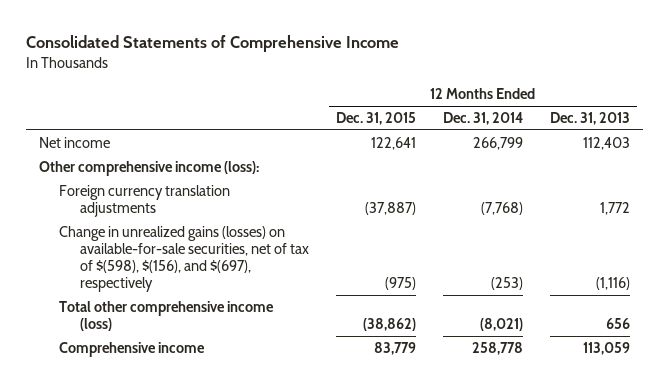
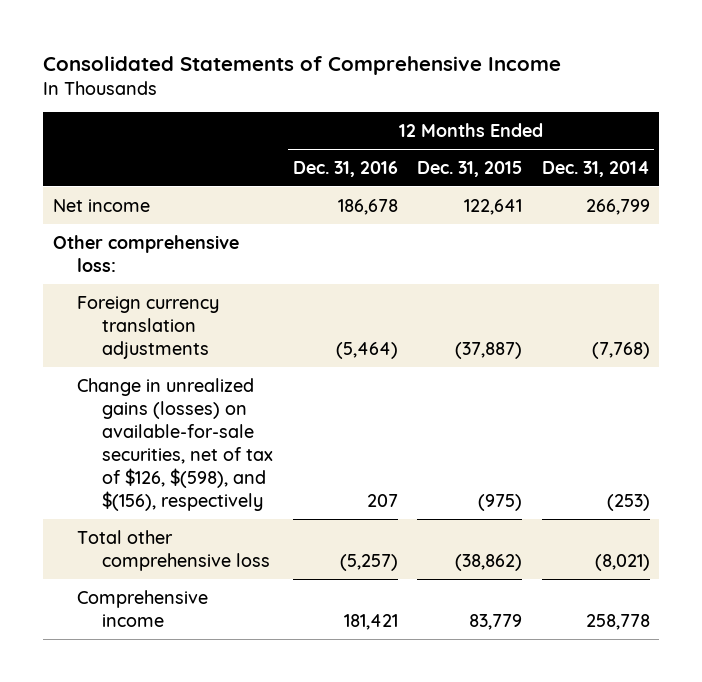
[549,111,630,125] Dec. 31, 2013 -> none
none -> [292,160,398,177] Dec. 31, 2016
[39,160,260,176] Other comprehensive income (loss): -> [52,234,239,272] Other comprehensive loss:
[59,225,309,292] Change in unrealized gains (losses) on available-for-sale securities, net of tax of $(598), $(156), and $(697), respectively -> [77,377,274,511] Change in unrealized gains (losses) on available-for-sale securities, net of tax of $126, $(598), and $(156), respectively
[59,300,275,331] Total other comprehensive income (loss) -> [77,529,271,571] Total other comprehensive loss

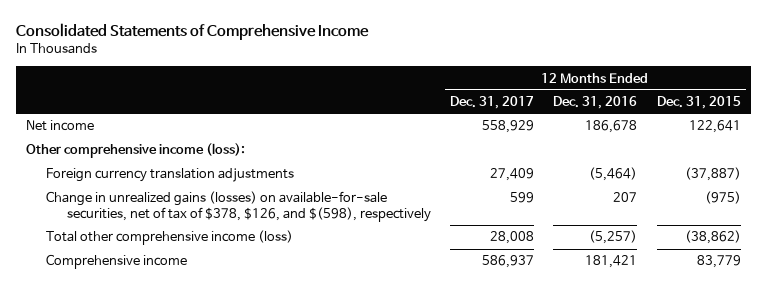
[541,160,650,177] Dec. 31, 2014 -> none
none -> [450,96,535,110] Dec. 31, 2017
[52,234,239,272] Other comprehensive loss: -> [25,143,245,159] Other comprehensive income (loss):
[77,377,274,511] Change in unrealized gains (losses) on available-for-sale securities, net of tax of $126, $(598), and $(156), respectively -> [46,191,431,222] Change in unrealized gains (losses) on available-for-sale securities, net of tax of $378, $126, and $(598), respectively
[77,529,271,571] Total other comprehensive loss -> [46,230,294,246] Total other comprehensive income (loss)

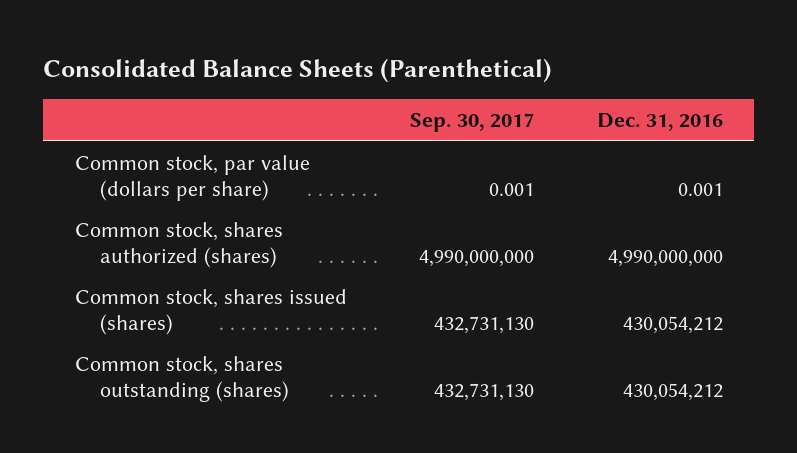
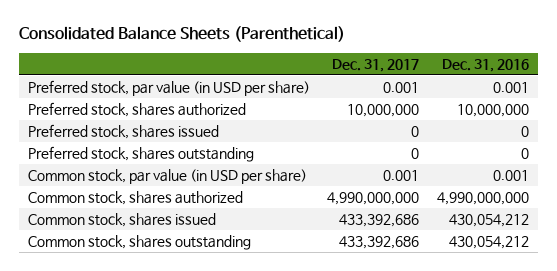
[409,113,534,133] Sep. 30, 2017 -> none
none -> [332,58,420,72] Dec. 31, 2017
none -> [27,79,310,96] Preferred stock, par value (in USD per share)
none -> [27,101,246,117] Preferred stock, shares authorized
none -> [27,123,219,139] Preferred stock, shares issued
none -> [27,145,254,162] Preferred stock, shares outstanding
[74,154,310,201] Common stock, par value (dollars per share) -> [27,168,307,184] Common stock, par value (in USD per share)
[74,221,283,268] Common stock, shares authorized (shares) -> [27,190,243,205] Common stock, shares authorized
[74,288,347,335] Common stock, shares issued (shares) -> [27,212,216,227] Common stock, shares issued
[74,355,289,402] Common stock, shares outstanding (shares) -> [27,234,251,250] Common stock, shares outstanding

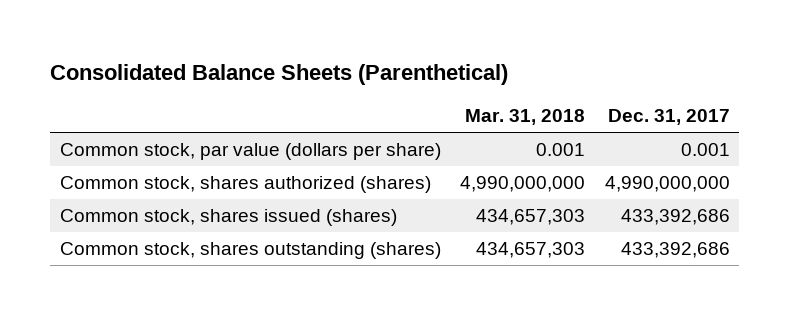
[442,58,530,72] Dec. 31, 2016 -> none
none -> [465,109,586,126] Mar. 31, 2018
[27,79,310,96] Preferred stock, par value (in USD per share) -> none
[27,101,246,117] Preferred stock, shares authorized -> none
[27,123,219,139] Preferred stock, shares issued -> none
[27,145,254,162] Preferred stock, shares outstanding -> none
[27,168,307,184] Common stock, par value (in USD per share) -> [59,143,441,161] Common stock, par value (dollars per share)
[27,190,243,205] Common stock, shares authorized -> [59,176,431,194] Common stock, shares authorized (shares)
[27,212,216,227] Common stock, shares issued -> [59,209,397,227] Common stock, shares issued (shares)
[27,234,251,250] Common stock, shares outstanding -> [59,242,441,260] Common stock, shares outstanding (shares)

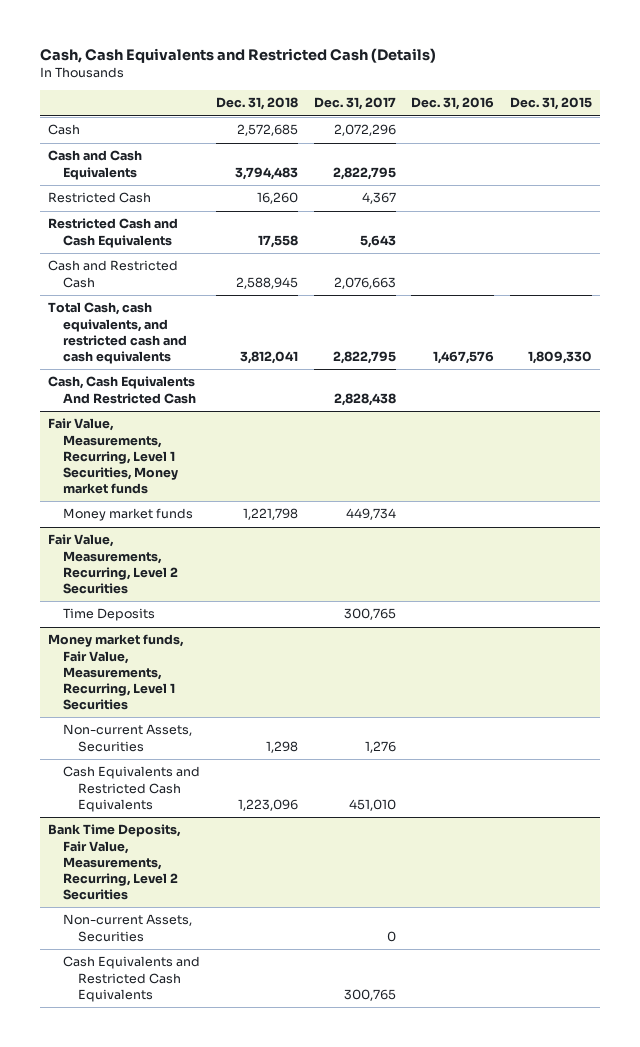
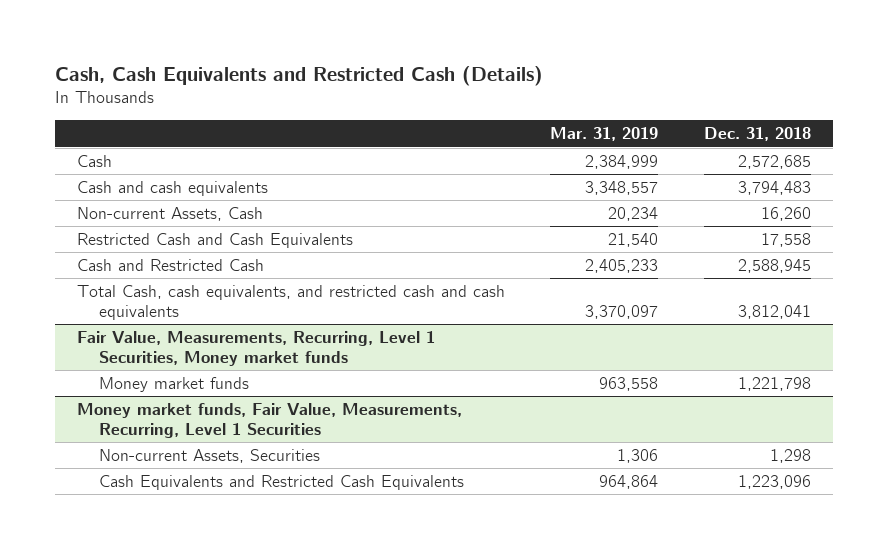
[313,97,396,111] Dec. 31, 2017 -> none
[411,97,495,111] Dec. 31, 2016 -> none
[509,97,592,111] Dec. 31, 2015 -> none
none -> [550,127,659,142] Mar. 31, 2019
[47,150,142,180] Cash and Cash Equivalents -> [77,180,269,196] Cash and cash equivalents
[47,192,151,204] Restricted Cash -> [77,206,264,221] Non-current Assets, Cash
[47,376,197,404] Cash, Cash Equivalents And Restricted Cash -> none
[47,534,179,595] Fair Value, Measurements, Recurring, Level 2 Securities -> none
[63,608,156,622] Time Deposits -> none
[47,824,181,901] Bank Time Deposits, Fair Value, Measurements, Recurring, Level 2 Securities -> none
[63,914,193,942] Non-current Assets, Securities -> none
[63,956,201,1002] Cash Equivalents and Restricted Cash Equivalents -> none

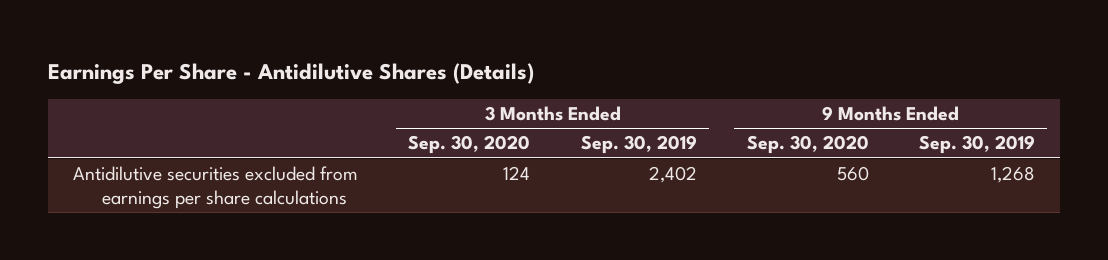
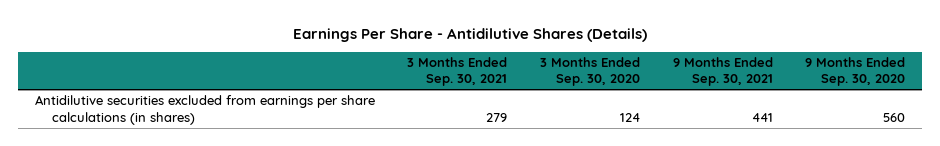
[580,135,697,155] Sep. 30, 2019 -> none
[918,135,1035,155] Sep. 30, 2019 -> none
none -> [407,56,508,87] 3 Months Ended Sep. 30, 2021
none -> [672,56,773,87] 9 Months Ended Sep. 30, 2021
[73,166,359,209] Antidilutive securities excluded from earnings per share calculations -> [34,95,375,125] Antidilutive securities excluded from earnings per share calculations (in shares)

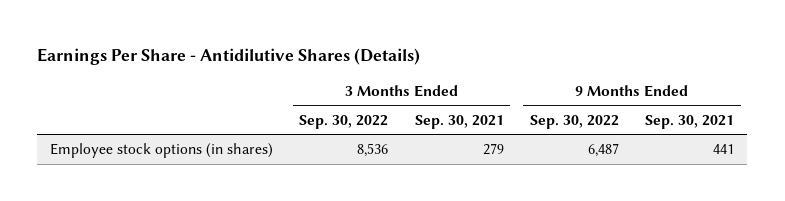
[539,56,640,87] 3 Months Ended Sep. 30, 2020 -> none
[805,56,906,87] 9 Months Ended Sep. 30, 2020 -> none
none -> [299,114,389,129] Sep. 30, 2022
none -> [530,114,620,129] Sep. 30, 2022
[34,95,375,125] Antidilutive securities excluded from earnings per share calculations (in shares) -> [50,143,274,159] Employee stock options (in shares)

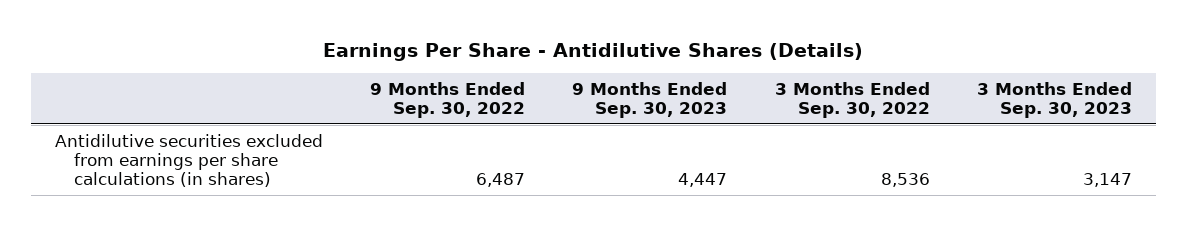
[414,114,504,129] Sep. 30, 2021 -> none
[645,114,735,129] Sep. 30, 2021 -> none
none -> [572,81,728,118] 9 Months Ended Sep. 30, 2023
none -> [976,81,1132,118] 3 Months Ended Sep. 30, 2023
[50,143,274,159] Employee stock options (in shares) -> [54,133,323,188] Antidilutive securities excluded from earnings per share calculations (in shares)

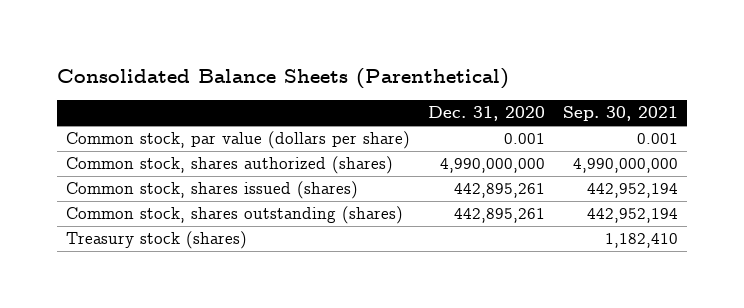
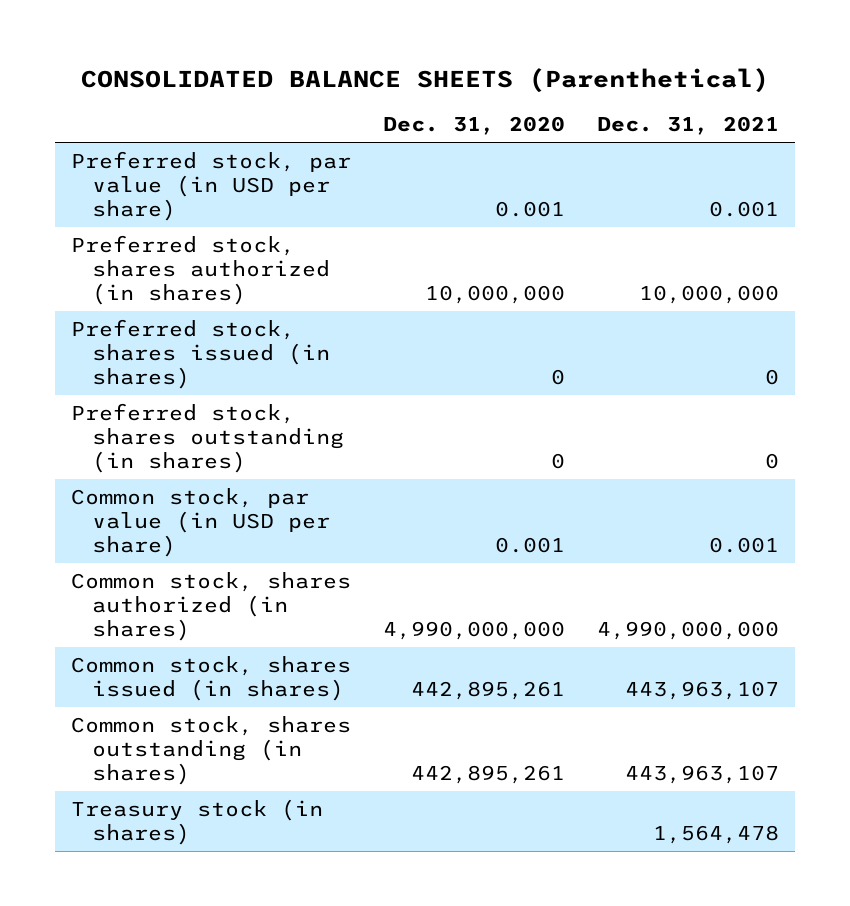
[56,68,509,90] Consolidated Balance Sheets (Parenthetical) -> [81,67,770,93] CONSOLIDATED BALANCE SHEETS (Parenthetical)
[563,106,679,122] Sep. 30, 2021 -> none
none -> [596,116,779,136] Dec. 31, 2021
none -> [71,150,352,221] Preferred stock, par value (in USD per share)
none -> [71,234,331,305] Preferred stock, shares authorized (in shares)
none -> [71,318,331,389] Preferred stock, shares issued (in shares)
none -> [71,402,345,473] Preferred stock, shares outstanding (in shares)
[65,131,410,150] Common stock, par value (dollars per share) -> [71,487,331,557] Common stock, par value (in USD per share)
[65,156,393,175] Common stock, shares authorized (shares) -> [71,571,352,641] Common stock, shares authorized (in shares)
[65,181,358,200] Common stock, shares issued (shares) -> [71,655,352,701] Common stock, shares issued (in shares)
[65,206,403,225] Common stock, shares outstanding (shares) -> [71,715,352,785] Common stock, shares outstanding (in shares)
[65,231,247,250] Treasury stock (shares) -> [71,798,324,845] Treasury stock (in shares)

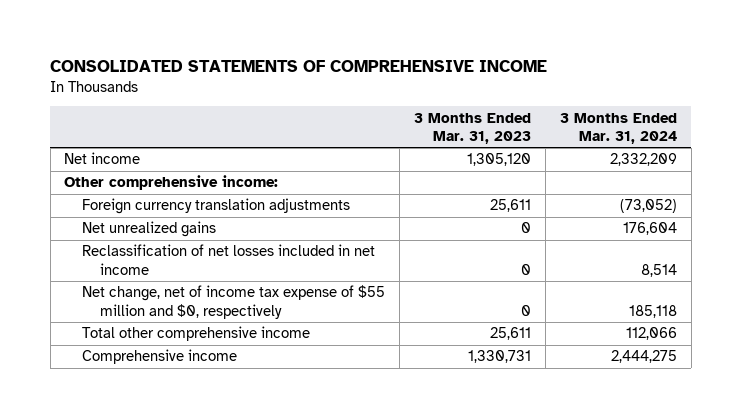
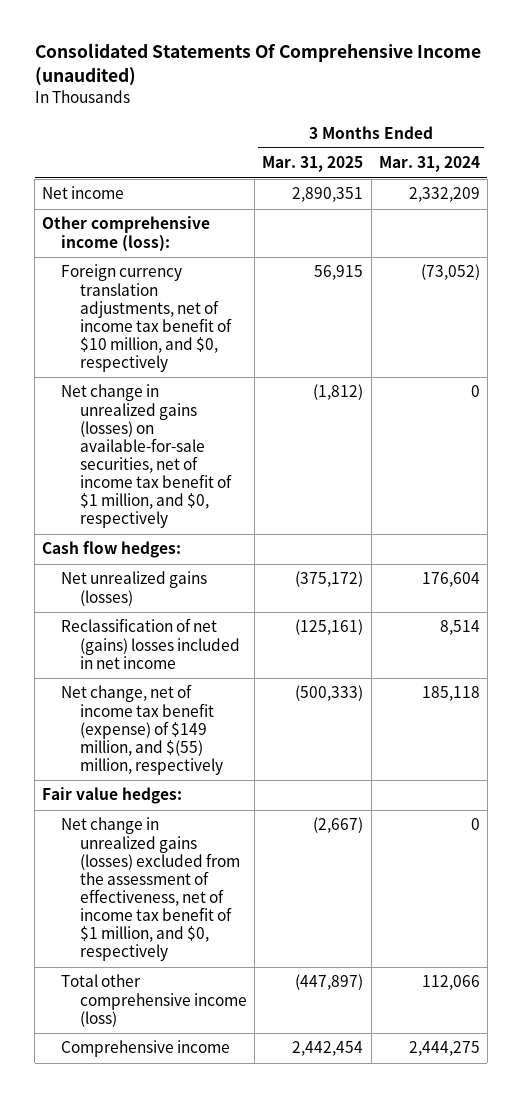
[50,60,548,73] CONSOLIDATED STATEMENTS OF COMPREHENSIVE INCOME -> [34,43,481,87] Consolidated Statements Of Comprehensive Income (unaudited)
[414,112,532,144] 3 Months Ended Mar. 31, 2023 -> none
none -> [262,156,364,173] Mar. 31, 2025
[64,175,279,191] Other comprehensive income: -> [42,216,211,252] Other comprehensive income (loss):
[82,198,351,215] Foreign currency translation adjustments -> [61,264,232,373] Foreign currency translation adjustments, net of income tax benefit of $10 million, and $0, respectively
none -> [61,384,232,529] Net change in unrealized gains (losses) on available-for-sale securities, net of income tax benefit of $1 million, and $0, respectively
none -> [42,541,182,559] Cash flow hedges:
[82,221,217,238] Net unrealized gains -> [61,571,208,606] Net unrealized gains (losses)
[82,244,376,275] Reclassification of net losses included in net income -> [61,618,240,669] Reclassification of net (gains) losses included in net income
[82,285,386,319] Net change, net of income tax expense of $55 million and $0, respectively -> [61,684,223,776] Net change, net of income tax benefit (expense) of $149 million, and $(55) million, respectively
none -> [42,787,183,805] Fair value hedges:
none -> [61,817,240,962] Net change in unrealized gains (losses) excluded from the assessment of effectiveness, net of income tax benefit of $1 million, and $0, respectively
[82,326,311,342] Total other comprehensive income -> [61,974,247,1027] Total other comprehensive income (loss)

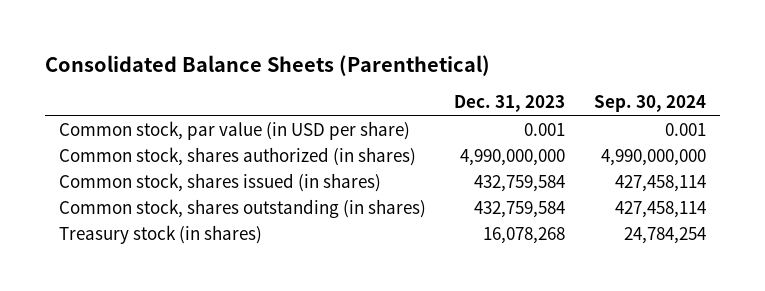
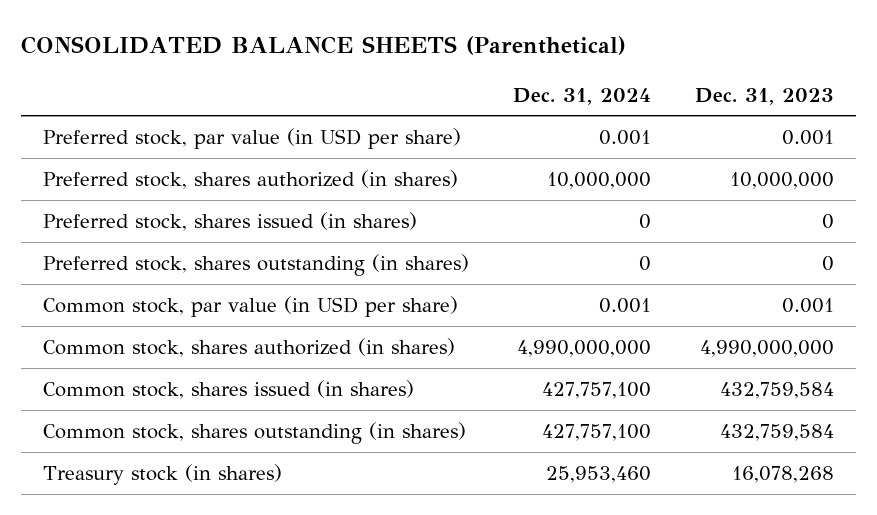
[44,54,490,76] Consolidated Balance Sheets (Parenthetical) -> [21,36,627,56] CONSOLIDATED BALANCE SHEETS (Parenthetical)
[593,95,706,113] Sep. 30, 2024 -> none
none -> [512,87,651,105] Dec. 31, 2024
none -> [42,127,461,149] Preferred stock, par value (in USD per share)
none -> [42,169,458,189] Preferred stock, shares authorized (in shares)
none -> [42,211,417,231] Preferred stock, shares issued (in shares)
none -> [42,253,469,276] Preferred stock, shares outstanding (in shares)

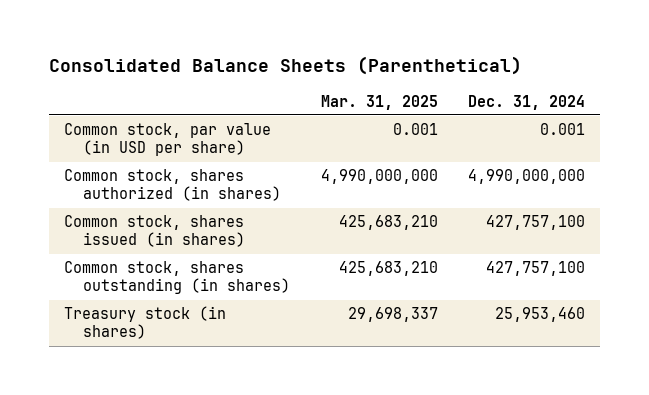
[21,36,627,56] CONSOLIDATED BALANCE SHEETS (Parenthetical) -> [48,56,522,76] Consolidated Balance Sheets (Parenthetical)
[694,87,834,105] Dec. 31, 2023 -> none
none -> [320,94,438,110] Mar. 31, 2025
[42,127,461,149] Preferred stock, par value (in USD per share) -> none
[42,169,458,189] Preferred stock, shares authorized (in shares) -> none
[42,211,417,231] Preferred stock, shares issued (in shares) -> none
[42,253,469,276] Preferred stock, shares outstanding (in shares) -> none

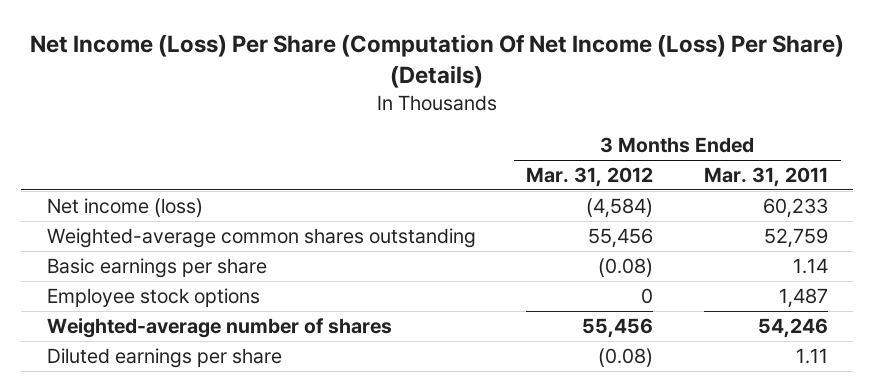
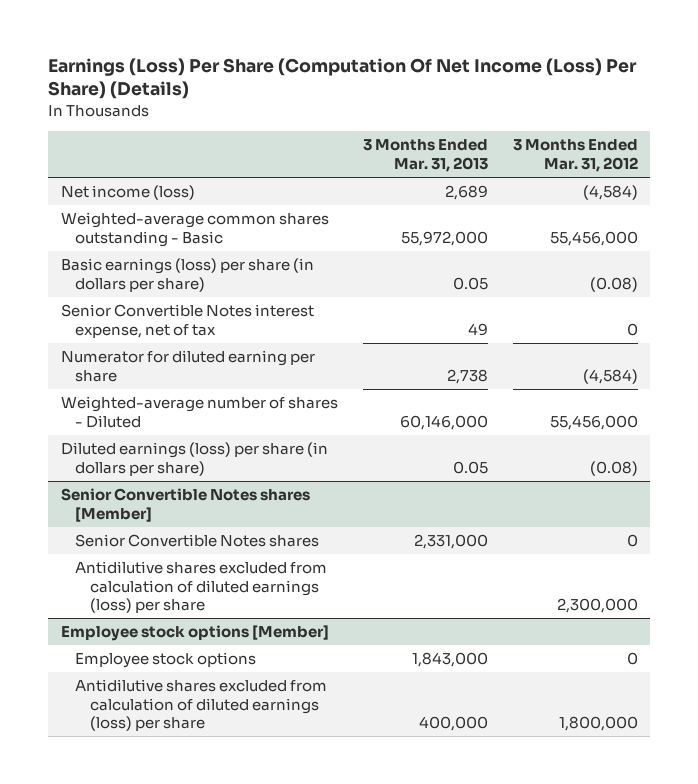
[30,34,845,89] Net Income (Loss) Per Share (Computation Of Net Income (Loss) Per Share) (Details) -> [48,57,638,100] Earnings (Loss) Per Share (Computation Of Net Income (Loss) Per Share) (Details)
[704,166,829,187] Mar. 31, 2011 -> none
none -> [362,139,488,172] 3 Months Ended Mar. 31, 2013
[46,227,476,248] Weighted-average common shares outstanding -> [60,212,329,247] Weighted-average common shares outstanding - Basic
[588,227,654,248] 55,456 -> [549,230,638,246] 55,456,000
[46,257,267,278] Basic earnings per share -> [60,258,314,292] Basic earnings (loss) per share (in dollars per share)
none -> [60,304,314,338] Senior Convertible Notes interest expense, net of tax
none -> [60,350,315,382] Numerator for diluted earning per share
none -> [60,396,338,428] Weighted-average number of shares - Diluted
none -> [60,442,328,476] Diluted earnings (loss) per share (in dollars per share)
none -> [60,488,310,522] Senior Convertible Notes shares [Member]
none -> [75,534,320,548] Senior Convertible Notes shares
none -> [75,561,328,614] Antidilutive shares excluded from calculation of diluted earnings (loss) per share
none -> [60,625,329,642] Employee stock options [Member]
[46,317,392,338] Weighted-average number of shares -> none
[46,347,282,368] Diluted earnings per share -> none
none -> [75,679,328,732] Antidilutive shares excluded from calculation of diluted earnings (loss) per share

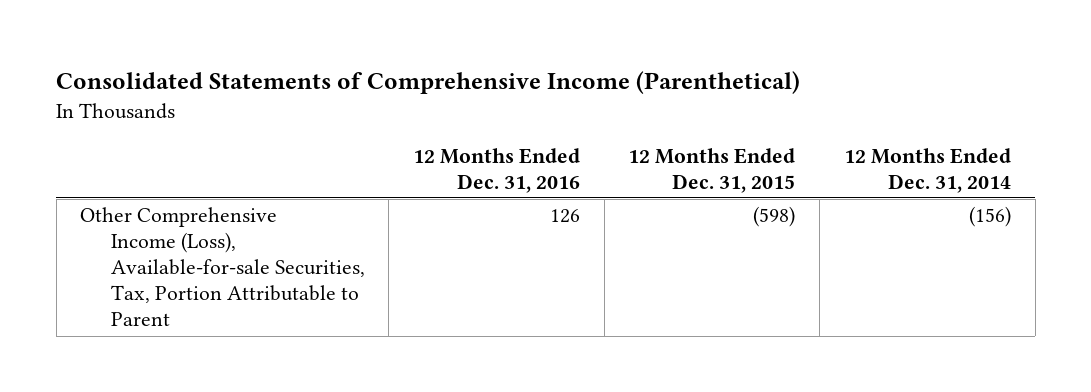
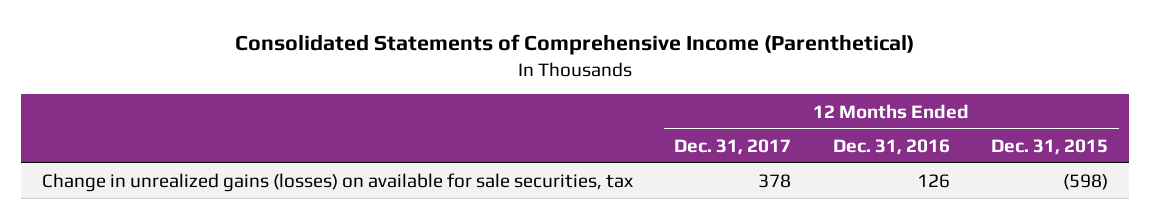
[843,147,1011,193] 12 Months Ended Dec. 31, 2014 -> none
none -> [674,138,792,155] Dec. 31, 2017
[80,206,365,327] Other Comprehensive Income (Loss), Available-for-sale Securities, Tax, Portion Attributable to Parent -> [41,173,633,193] Change in unrealized gains (losses) on available for sale securities, tax

